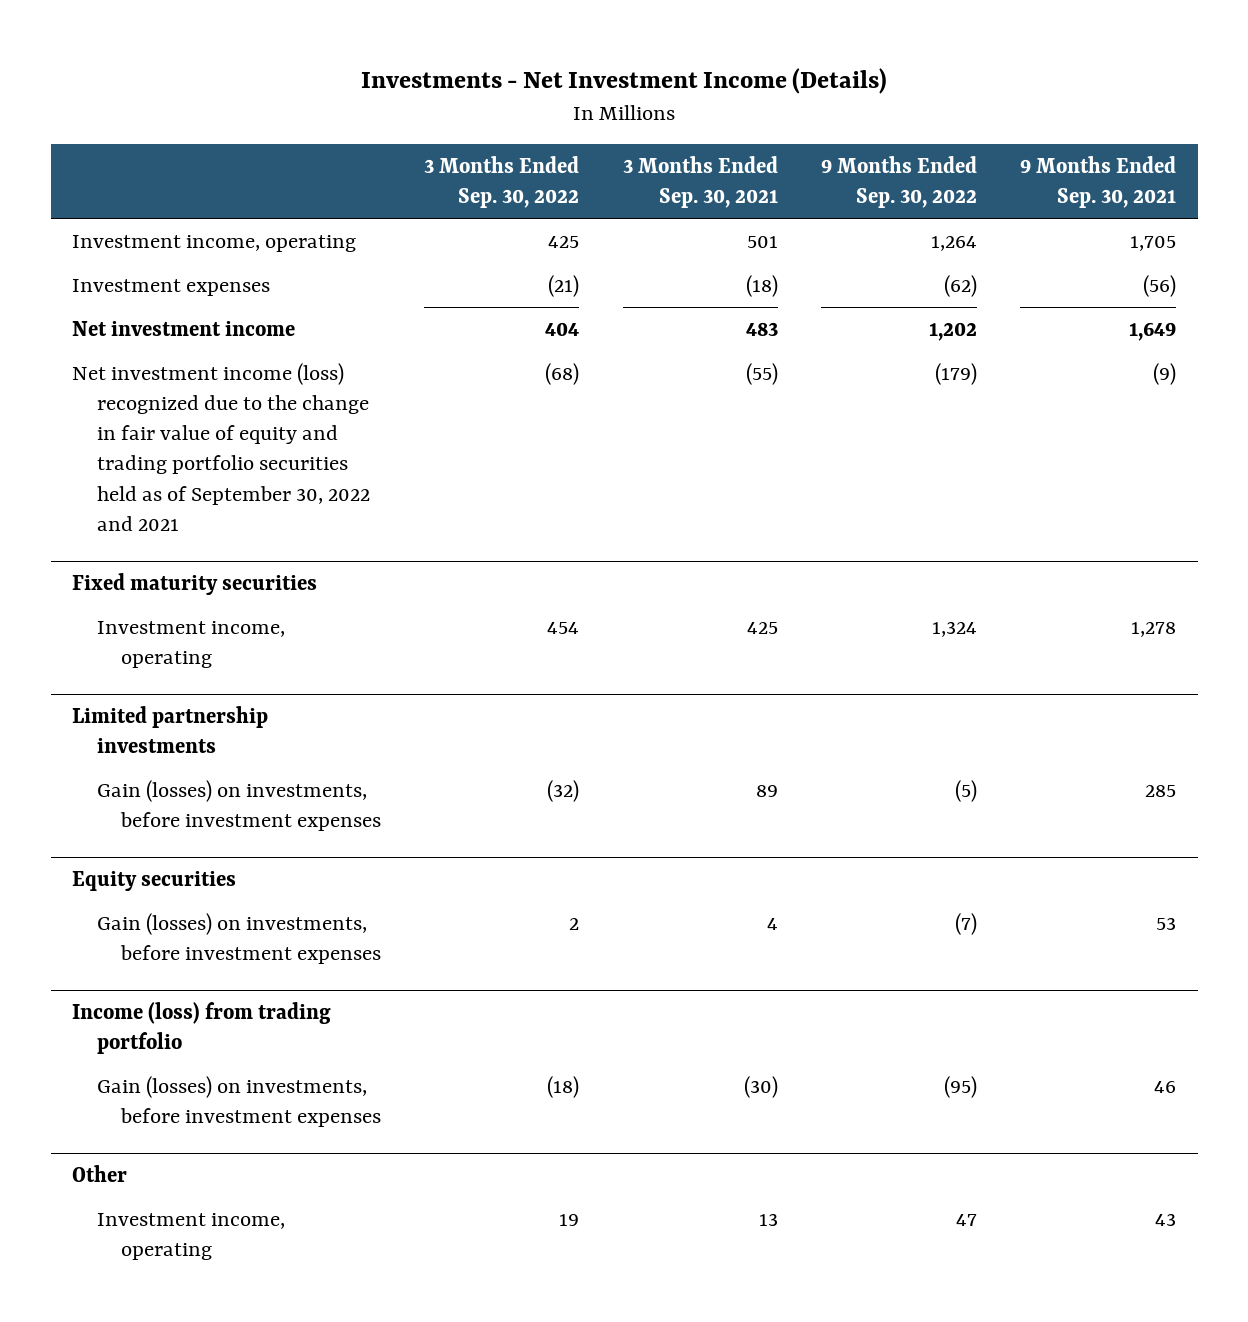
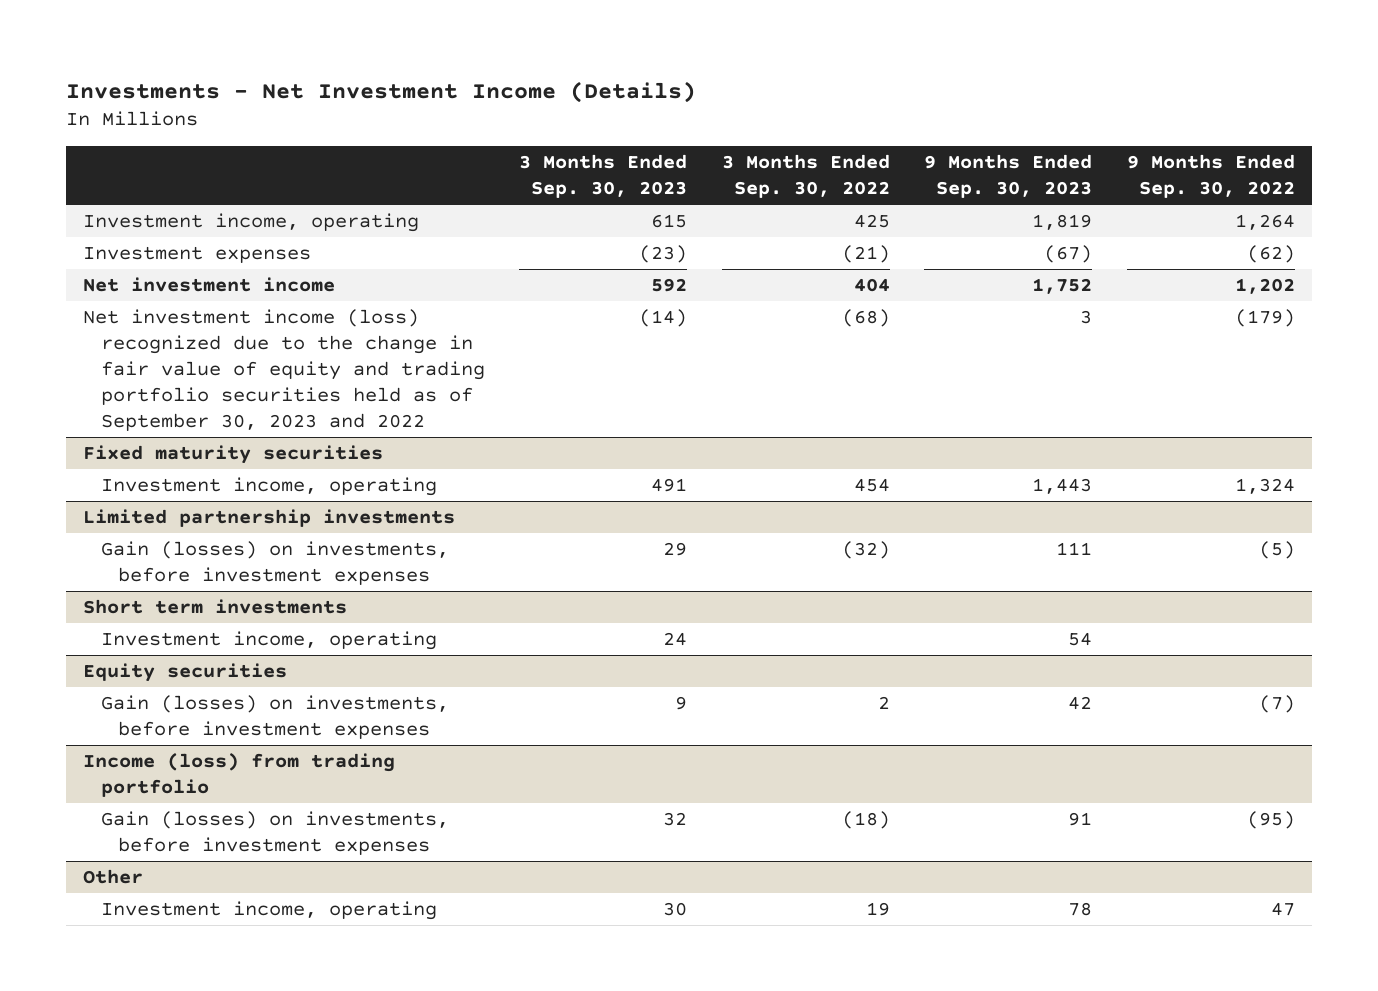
[622,155,778,208] 3 Months Ended Sep. 30, 2021 -> none
[1019,155,1176,208] 9 Months Ended Sep. 30, 2021 -> none
none -> [519,154,688,199] 3 Months Ended Sep. 30, 2023
none -> [924,154,1093,199] 9 Months Ended Sep. 30, 2023
[72,362,370,531] Net investment income (loss) recognized due to the change in fair value of equity and trading portfolio securities held as of September 30, 2022 and 2021 -> [83,309,485,431] Net investment income (loss) recognized due to the change in fair value of equity and trading portfolio securities held as of September 30, 2023 and 2022
none -> [83,599,348,615] Short term investments
none -> [100,631,437,651] Investment income, operating

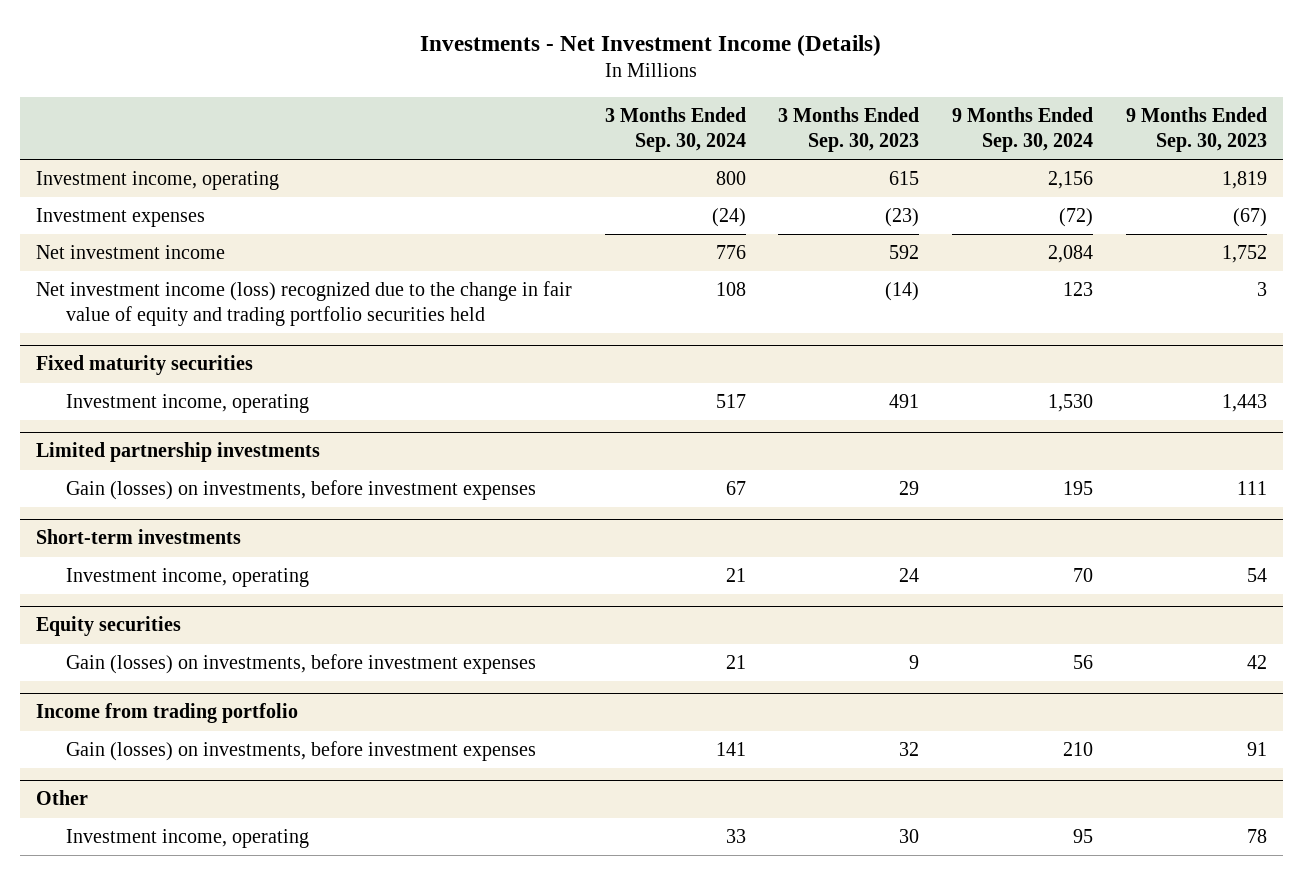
[721,154,890,199] 3 Months Ended Sep. 30, 2022 -> none
[1126,154,1295,199] 9 Months Ended Sep. 30, 2022 -> none
none -> [604,107,746,153] 3 Months Ended Sep. 30, 2024
none -> [952,107,1094,153] 9 Months Ended Sep. 30, 2024
[83,309,485,431] Net investment income (loss) recognized due to the change in fair value of equity and trading portfolio securities held as of September 30, 2023 and 2022 -> [35,281,572,326] Net investment income (loss) recognized due to the change in fair value of equity and trading portfolio securities held
[83,599,348,615] Short term investments -> [35,529,241,545] Short-term investments
[83,753,396,798] Income (loss) from trading portfolio -> [35,703,298,724] Income from trading portfolio

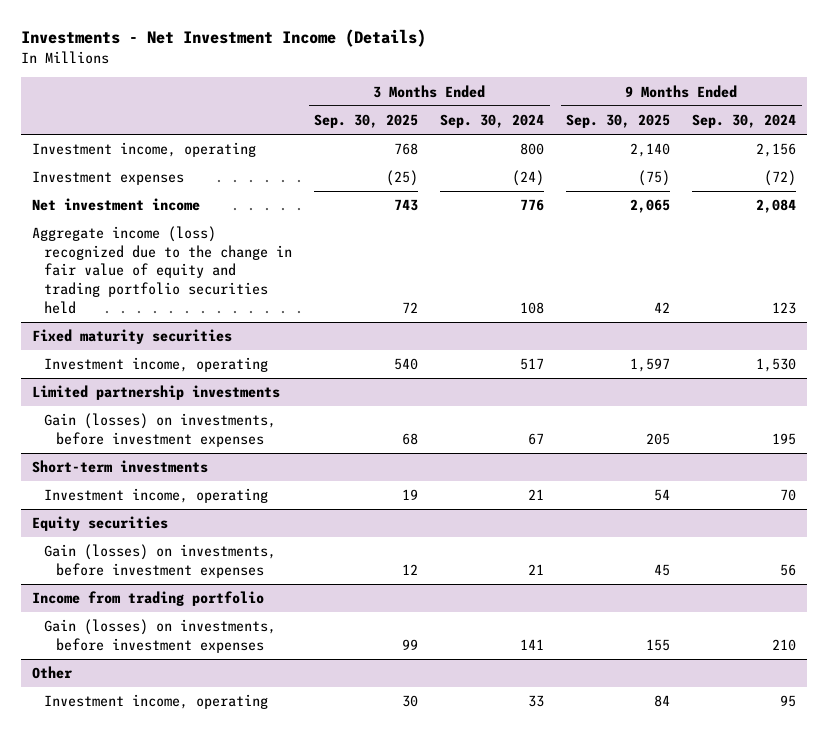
[778,107,920,153] 3 Months Ended Sep. 30, 2023 -> none
[1125,107,1267,153] 9 Months Ended Sep. 30, 2023 -> none
none -> [314,113,419,128] Sep. 30, 2025
none -> [566,113,671,128] Sep. 30, 2025
[35,281,572,326] Net investment income (loss) recognized due to the change in fair value of equity and trading portfolio securities held -> [31,226,293,314] Aggregate income (loss) recognized due to the change in fair value of equity and trading portfolio securities held

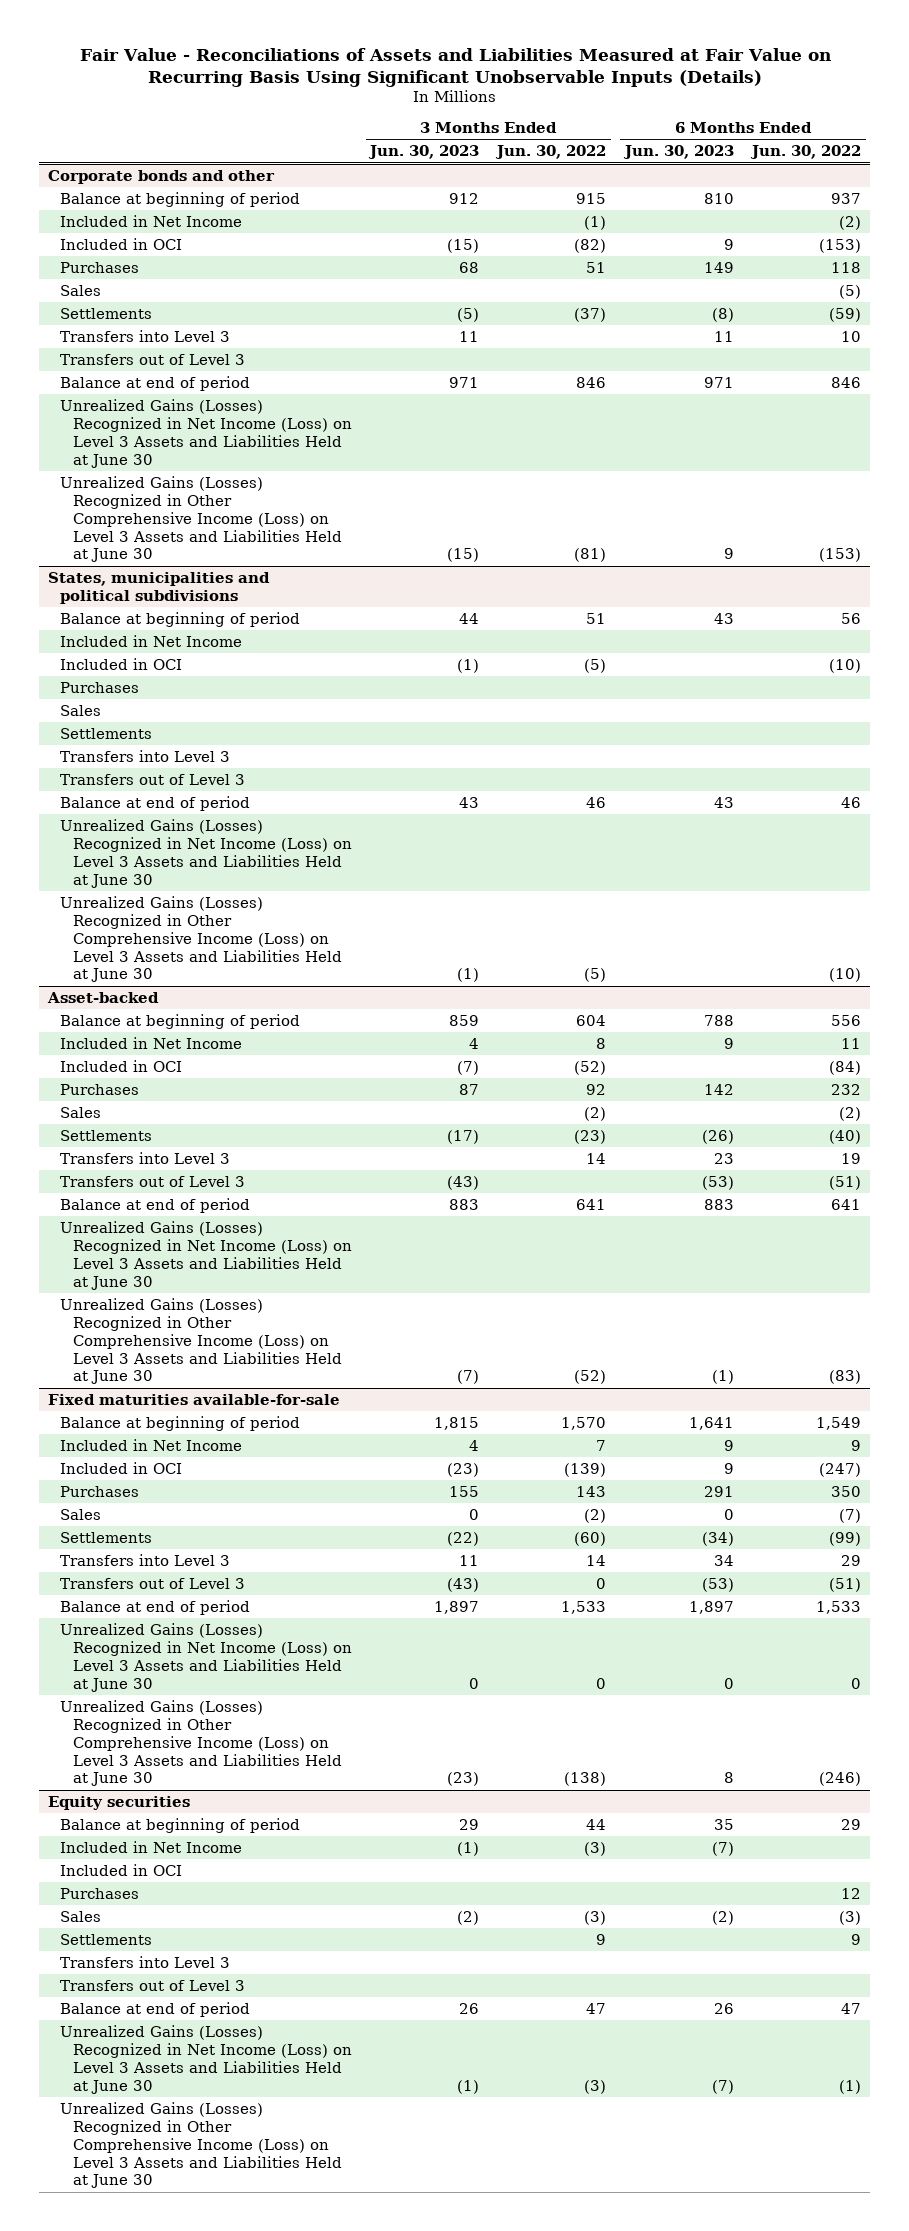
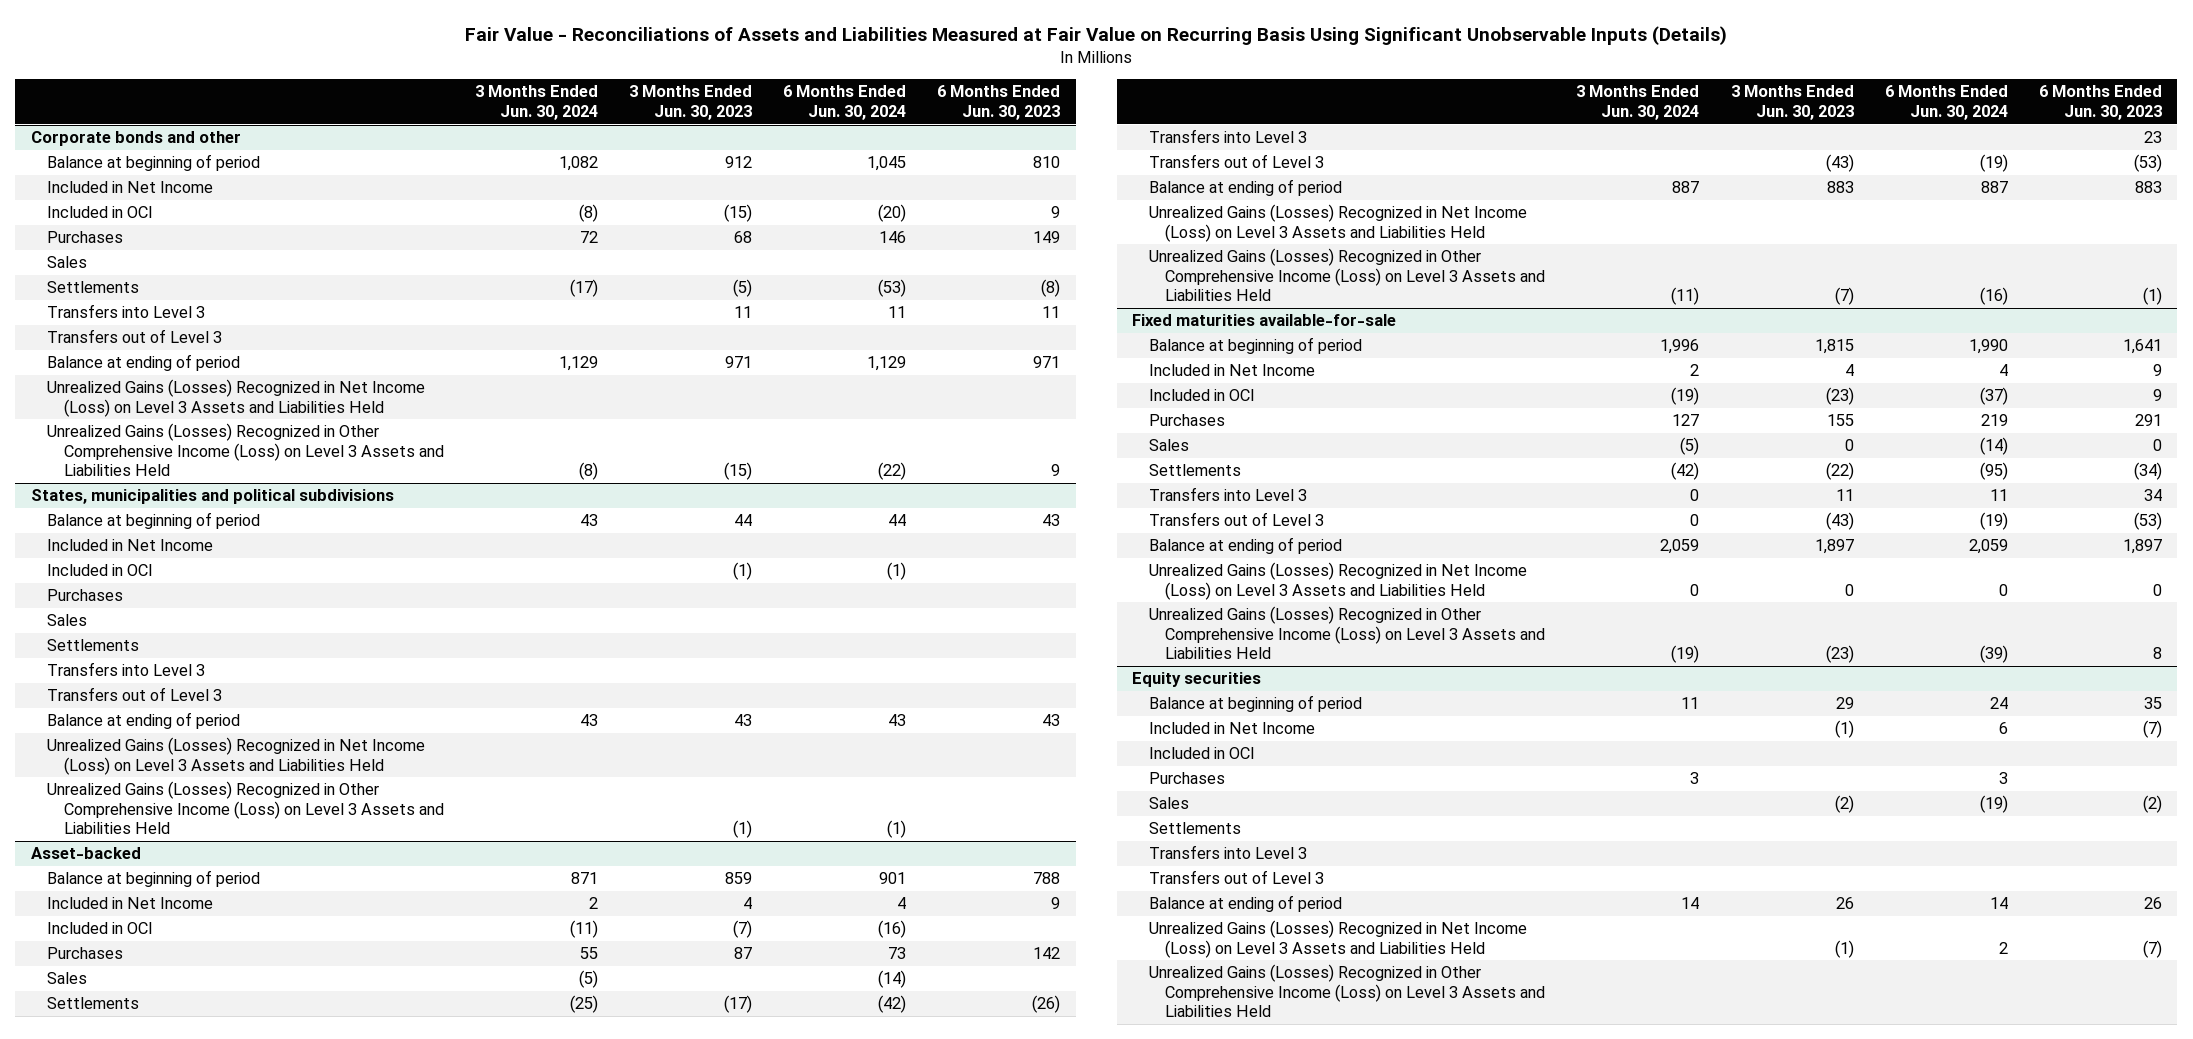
[495,145,607,160] Jun. 30, 2022 -> none
[750,145,862,160] Jun. 30, 2022 -> none
none -> [474,85,598,120] 3 Months Ended Jun. 30, 2024
none -> [783,85,907,120] 6 Months Ended Jun. 30, 2024
[60,375,251,391] Balance at end of period -> [47,354,241,372] Balance at ending of period
[60,398,352,468] Unrealized Gains (Losses) Recognized in Net Income (Loss) on Level 3 Assets and Liabilities Held at June 30 -> [47,379,426,417] Unrealized Gains (Losses) Recognized in Net Income (Loss) on Level 3 Assets and Liabilities Held
[60,475,342,563] Unrealized Gains (Losses) Recognized in Other Comprehensive Income (Loss) on Level 3 Assets and Liabilities Held at June 30 -> [47,423,444,477] Unrealized Gains (Losses) Recognized in Other Comprehensive Income (Loss) on Level 3 Assets and Liabilities Held
[60,795,251,811] Balance at end of period -> [47,712,241,730] Balance at ending of period
[60,818,352,888] Unrealized Gains (Losses) Recognized in Net Income (Loss) on Level 3 Assets and Liabilities Held at June 30 -> [47,737,426,775] Unrealized Gains (Losses) Recognized in Net Income (Loss) on Level 3 Assets and Liabilities Held
[60,895,342,983] Unrealized Gains (Losses) Recognized in Other Comprehensive Income (Loss) on Level 3 Assets and Liabilities Held at June 30 -> [47,781,444,835] Unrealized Gains (Losses) Recognized in Other Comprehensive Income (Loss) on Level 3 Assets and Liabilities Held
[60,1197,251,1213] Balance at end of period -> [1148,179,1342,197] Balance at ending of period
[60,1220,352,1290] Unrealized Gains (Losses) Recognized in Net Income (Loss) on Level 3 Assets and Liabilities Held at June 30 -> [1148,204,1527,242] Unrealized Gains (Losses) Recognized in Net Income (Loss) on Level 3 Assets and Liabilities Held
[60,1297,342,1385] Unrealized Gains (Losses) Recognized in Other Comprehensive Income (Loss) on Level 3 Assets and Liabilities Held at June 30 -> [1148,248,1546,302] Unrealized Gains (Losses) Recognized in Other Comprehensive Income (Loss) on Level 3 Assets and Liabilities Held
[60,1599,251,1615] Balance at end of period -> [1148,537,1342,555] Balance at ending of period
[60,1622,352,1692] Unrealized Gains (Losses) Recognized in Net Income (Loss) on Level 3 Assets and Liabilities Held at June 30 -> [1148,562,1527,600] Unrealized Gains (Losses) Recognized in Net Income (Loss) on Level 3 Assets and Liabilities Held
[60,1699,342,1787] Unrealized Gains (Losses) Recognized in Other Comprehensive Income (Loss) on Level 3 Assets and Liabilities Held at June 30 -> [1148,606,1546,660] Unrealized Gains (Losses) Recognized in Other Comprehensive Income (Loss) on Level 3 Assets and Liabilities Held
[60,2001,251,2017] Balance at end of period -> [1148,895,1342,913] Balance at ending of period
[60,2024,352,2094] Unrealized Gains (Losses) Recognized in Net Income (Loss) on Level 3 Assets and Liabilities Held at June 30 -> [1148,920,1527,958] Unrealized Gains (Losses) Recognized in Net Income (Loss) on Level 3 Assets and Liabilities Held
[60,2101,342,2189] Unrealized Gains (Losses) Recognized in Other Comprehensive Income (Loss) on Level 3 Assets and Liabilities Held at June 30 -> [1148,964,1546,1018] Unrealized Gains (Losses) Recognized in Other Comprehensive Income (Loss) on Level 3 Assets and Liabilities Held

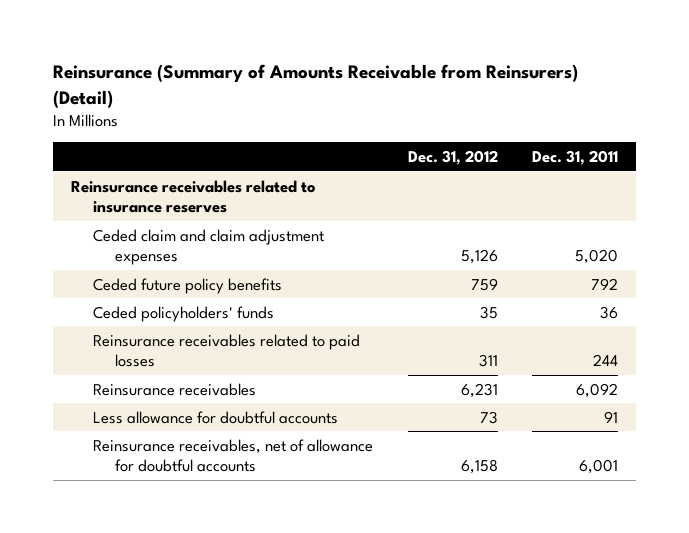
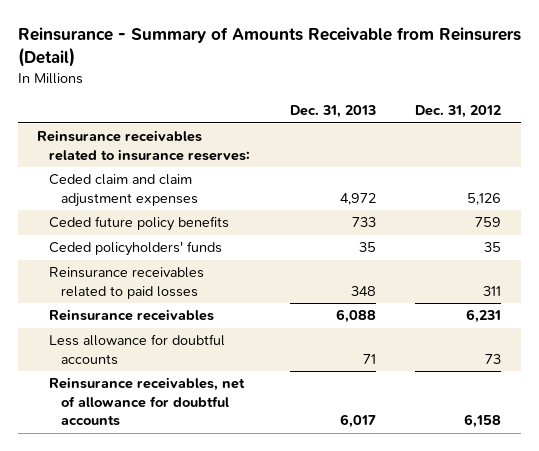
[53,64,579,108] Reinsurance (Summary of Amounts Receivable from Reinsurers) (Detail) -> [17,27,521,68] Reinsurance - Summary of Amounts Receivable from Reinsurers (Detail)
[532,149,619,165] Dec. 31, 2011 -> none
none -> [289,105,376,119] Dec. 31, 2013
[70,179,316,214] Reinsurance receivables related to insurance reserves -> [37,130,251,161] Reinsurance receivables related to insurance reserves:

